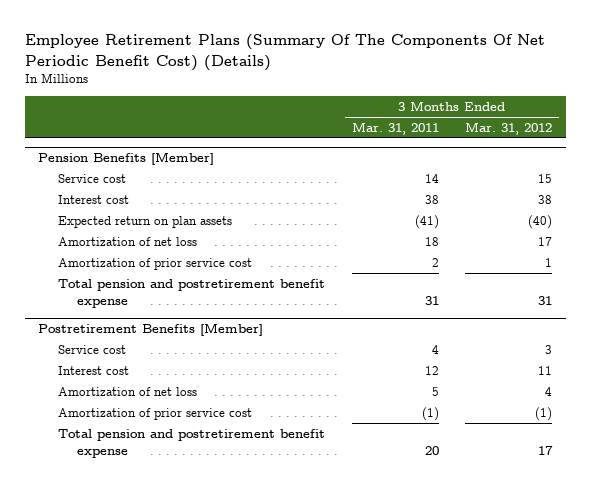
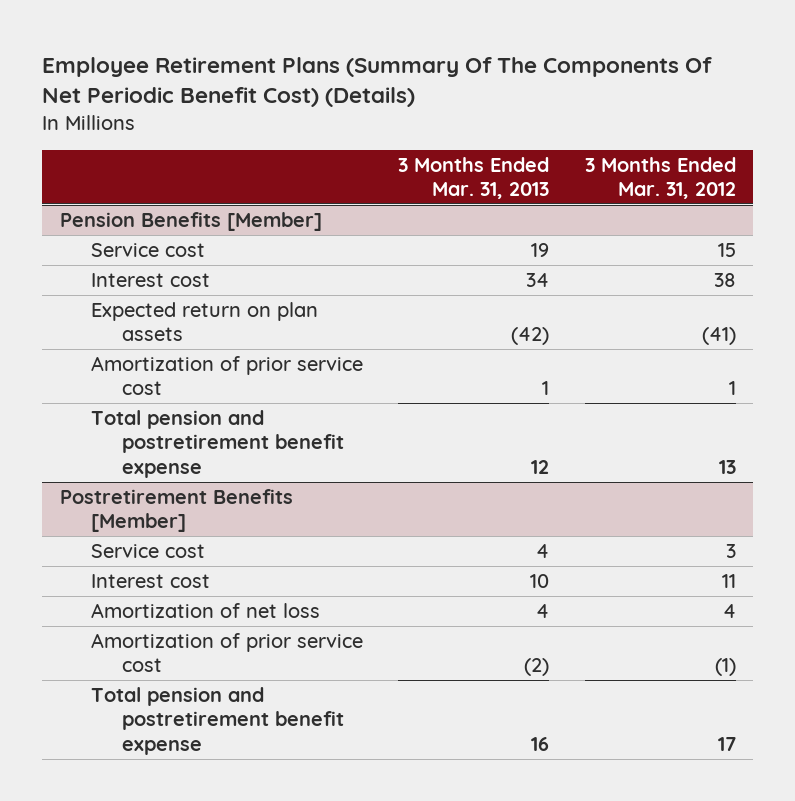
[351,122,439,136] Mar. 31, 2011 -> none
none -> [398,156,550,200] 3 Months Ended Mar. 31, 2013
[57,236,197,246] Amortization of net loss -> none
[528,214,553,229] (40) -> [701,327,736,346] (41)
[538,295,553,305] 31 -> [718,459,736,474] 13

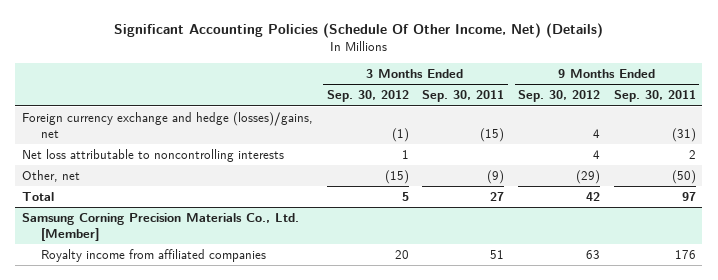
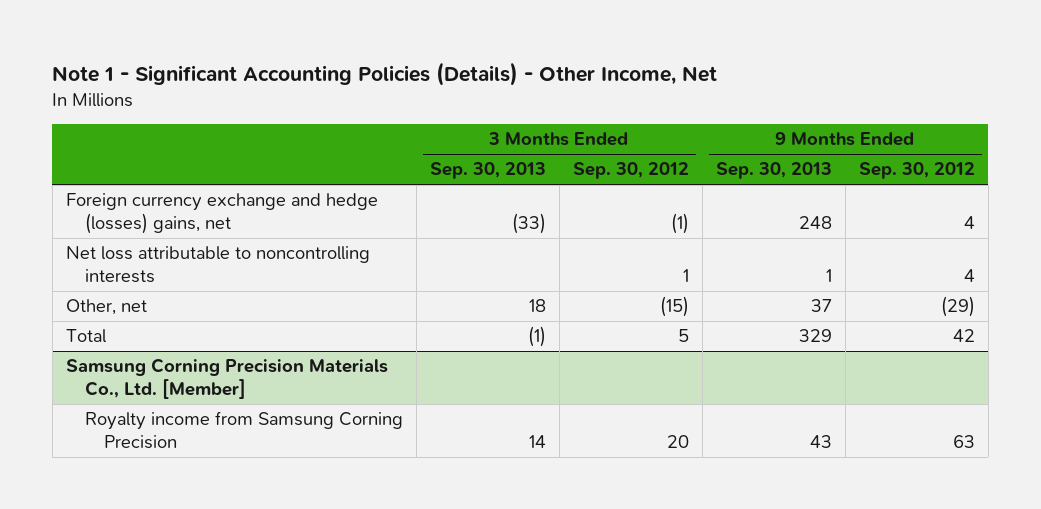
[113,23,603,39] Significant Accounting Policies (Schedule Of Other Income, Net) (Details) -> [52,61,718,86] Note 1 - Significant Accounting Policies (Details) - Other Income, Net
[422,90,505,103] Sep. 30, 2011 -> none
[613,90,696,103] Sep. 30, 2011 -> none
none -> [429,162,546,180] Sep. 30, 2013
none -> [715,162,832,180] Sep. 30, 2013
[21,111,313,138] Foreign currency exchange and hedge (losses)/gains, net -> [65,193,378,234] Foreign currency exchange and hedge (losses) gains, net
[41,248,267,262] Royalty income from affiliated companies -> [84,411,403,449] Royalty income from Samsung Corning Precision

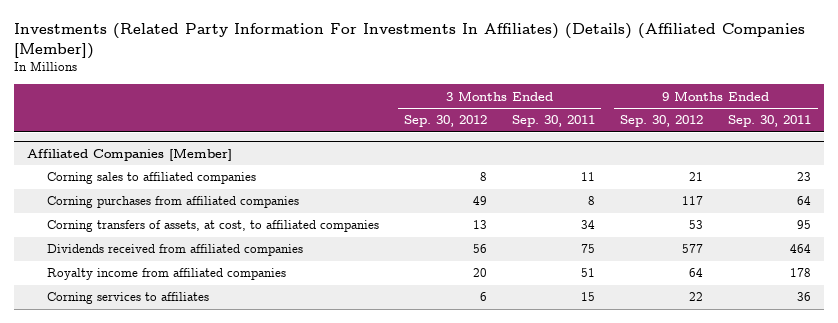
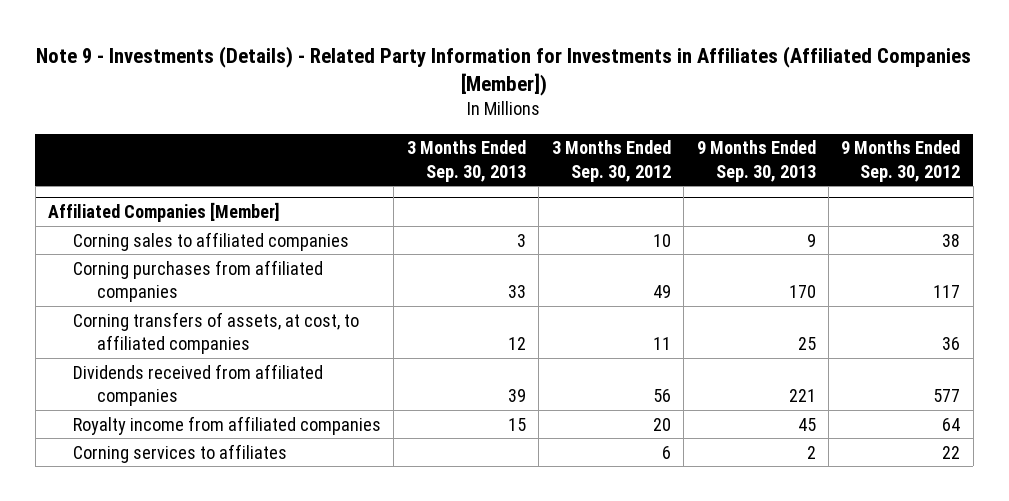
[13,23,805,60] Investments (Related Party Information For Investments In Affiliates) (Details) (Affiliated Companies [Member]) -> [36,46,972,97] Note 9 - Investments (Details) - Related Party Information for Investments in Affiliates (Affiliated Companies [Member])
[512,115,596,128] Sep. 30, 2011 -> none
[728,115,812,128] Sep. 30, 2011 -> none
none -> [406,140,526,182] 3 Months Ended Sep. 30, 2013
none -> [696,140,816,182] 9 Months Ended Sep. 30, 2013
[480,172,488,182] 8 -> [652,233,671,247] 10
[689,172,704,182] 21 -> [942,233,961,247] 38
[473,220,488,230] 13 -> [652,337,671,351] 11
[689,220,704,230] 53 -> [942,337,961,351] 36

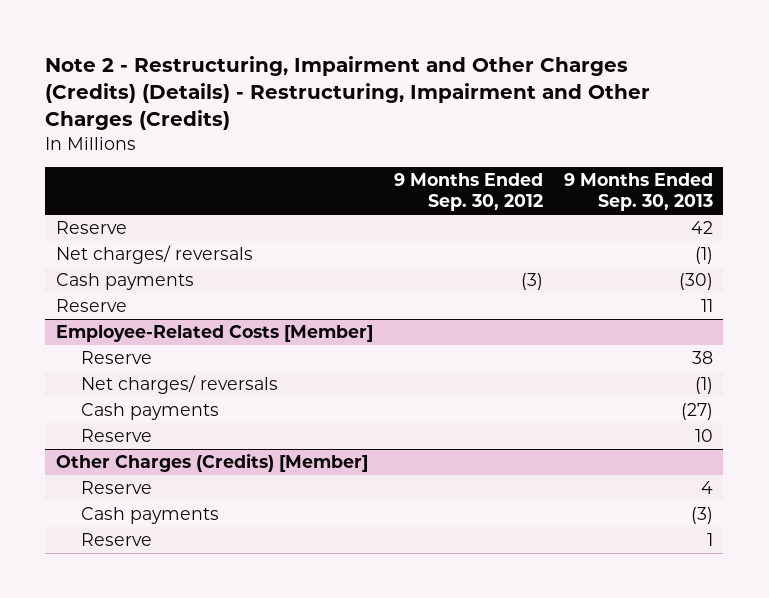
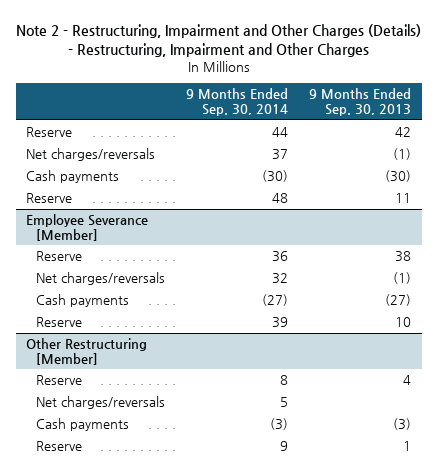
[45,56,651,131] Note 2 - Restructuring, Impairment and Other Charges (Credits) (Details) - Restructuring, Impairment and Other Charges (Credits) -> [15,23,421,58] Note 2 - Restructuring, Impairment and Other Charges (Details) - Restructuring, Impairment and Other Charges
[393,173,543,212] 9 Months Ended Sep. 30, 2012 -> none
none -> [186,88,289,117] 9 Months Ended Sep. 30, 2014
[55,244,253,264] Net charges/ reversals -> [26,148,156,162] Net charges/reversals
[55,324,373,342] Employee-Related Costs [Member] -> none
none -> [26,214,149,241] Employee Severance [Member]
[81,374,279,394] Net charges/ reversals -> [36,272,166,286] Net charges/reversals
[55,452,368,472] Other Charges (Credits) [Member] -> none
none -> [26,338,148,365] Other Restructuring [Member]
none -> [36,396,166,410] Net charges/reversals

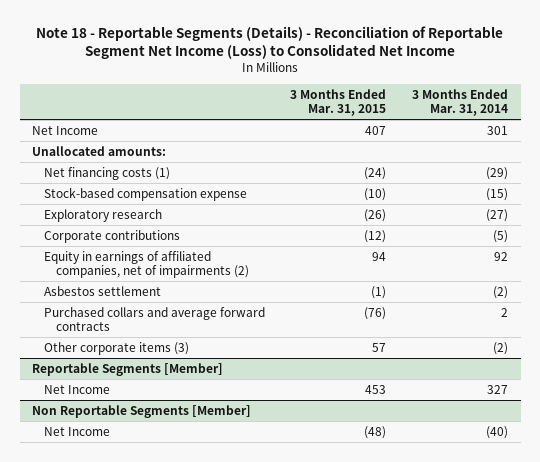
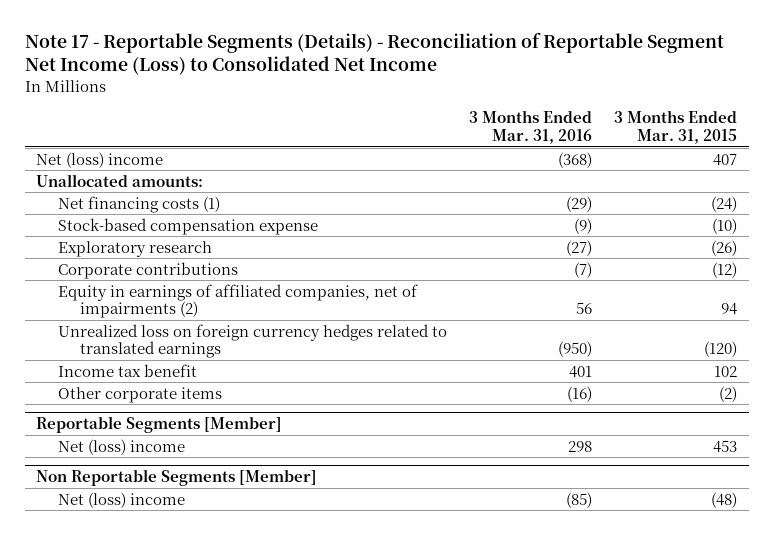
[36,25,504,60] Note 18 - Reportable Segments (Details) - Reconciliation of Reportable Segment Net Income (Loss) to Consolidated Net Income -> [24,31,724,76] Note 17 - Reportable Segments (Details) - Reconciliation of Reportable Segment Net Income (Loss) to Consolidated Net Income
[412,88,509,116] 3 Months Ended Mar. 31, 2014 -> none
none -> [469,110,593,145] 3 Months Ended Mar. 31, 2016
[32,125,99,135] Net Income -> [35,151,163,168] Net (loss) income
[43,285,161,296] Asbestos settlement -> none
[43,306,265,332] Purchased collars and average forward contracts -> none
none -> [57,323,447,359] Unrealized loss on foreign currency hedges related to translated earnings
none -> [57,363,197,377] Income tax benefit
[43,341,189,355] Other corporate items (3) -> [57,386,222,403] Other corporate items
[372,342,387,352] 57 -> [719,385,738,402] (2)
[43,384,110,394] Net Income -> [57,438,185,455] Net (loss) income
[43,426,110,436] Net Income -> [57,491,185,508] Net (loss) income

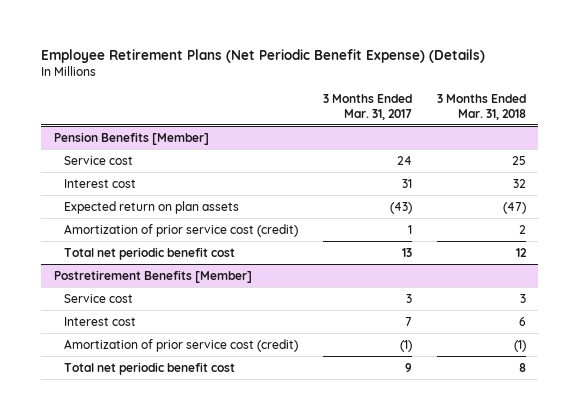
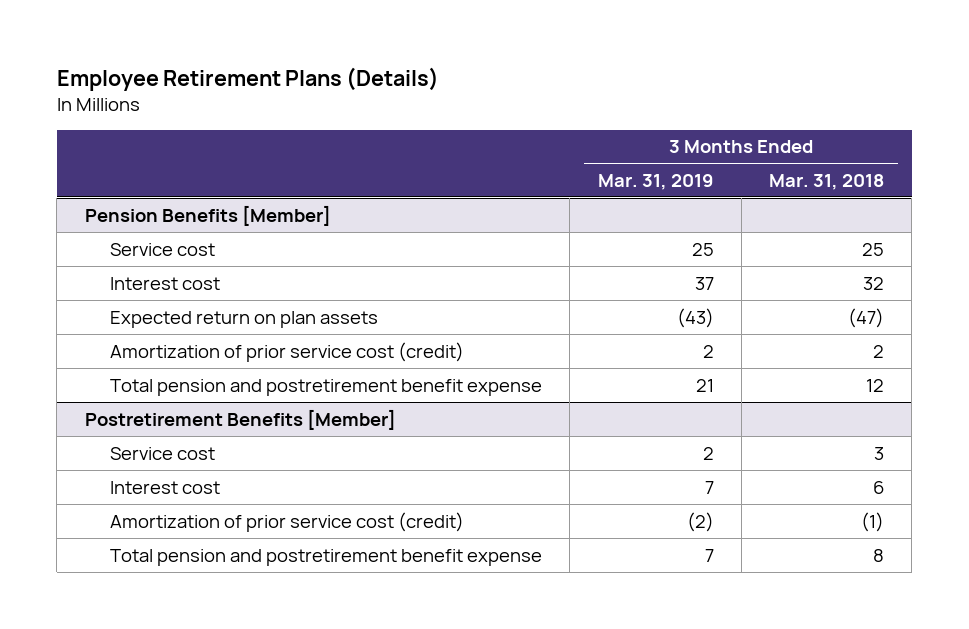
[41,48,486,63] Employee Retirement Plans (Net Periodic Benefit Expense) (Details) -> [56,66,439,91] Employee Retirement Plans (Details)
[323,93,413,120] 3 Months Ended Mar. 31, 2017 -> none
none -> [597,173,714,190] Mar. 31, 2019
[64,246,236,260] Total net periodic benefit cost -> [110,378,543,396] Total pension and postretirement benefit expense
[64,361,236,375] Total net periodic benefit cost -> [110,548,543,566] Total pension and postretirement benefit expense

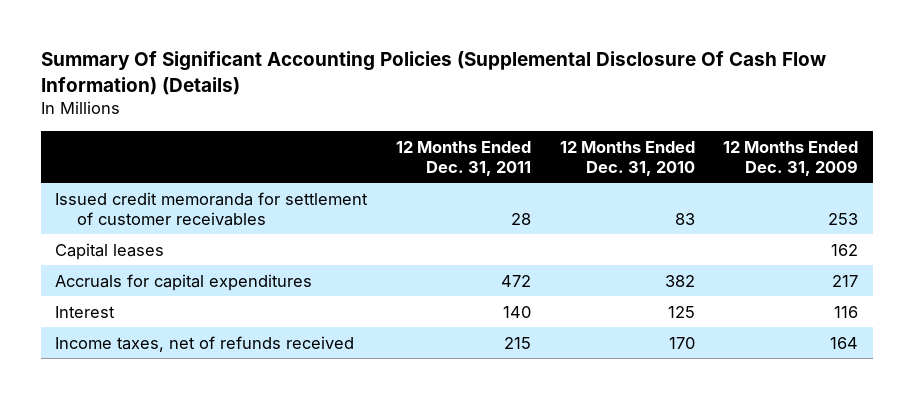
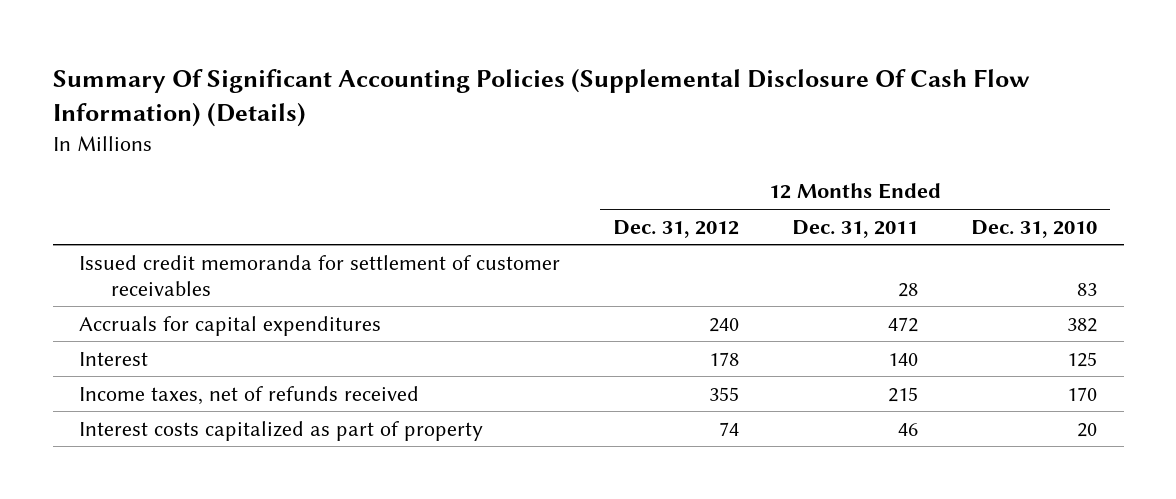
[723,140,859,176] 12 Months Ended Dec. 31, 2009 -> none
none -> [613,219,740,238] Dec. 31, 2012
[55,242,165,260] Capital leases -> none
none -> [79,420,484,441] Interest costs capitalized as part of property

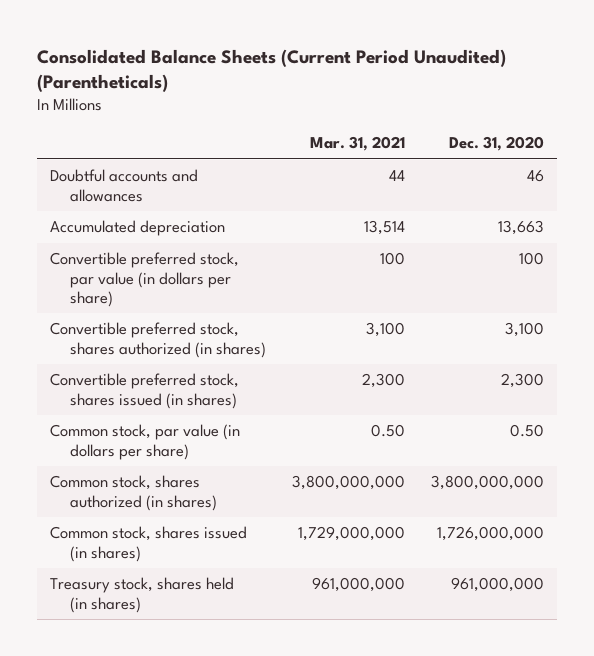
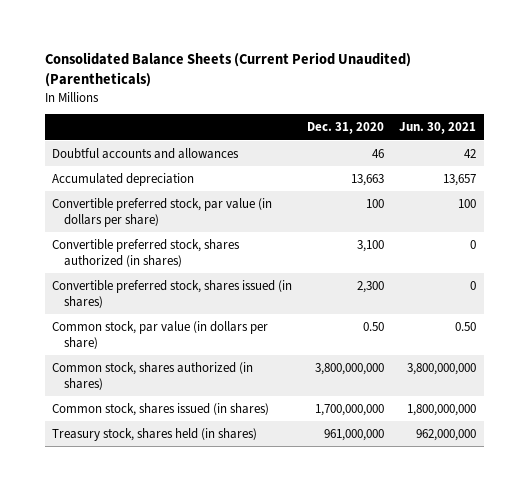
[309,136,405,152] Mar. 31, 2021 -> none
none -> [399,122,477,135] Jun. 30, 2021
[436,526,544,542] 1,726,000,000 -> [315,403,385,416] 1,700,000,000

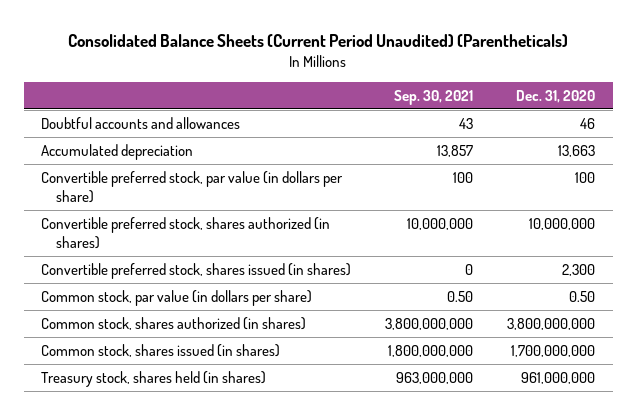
[399,122,477,135] Jun. 30, 2021 -> none
none -> [394,89,474,105] Sep. 30, 2021
[357,239,385,252] 3,100 -> [529,217,596,230] 10,000,000

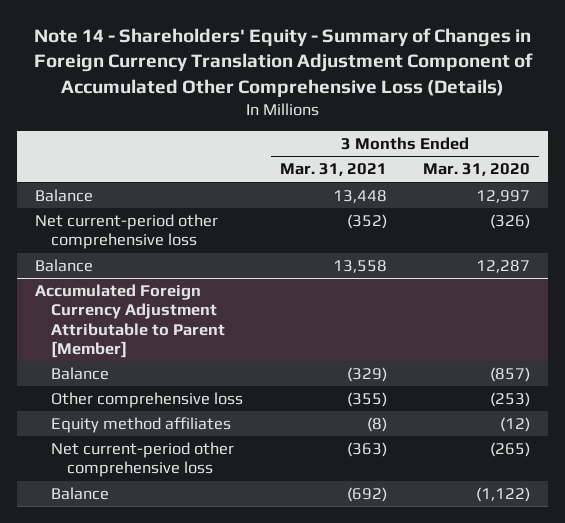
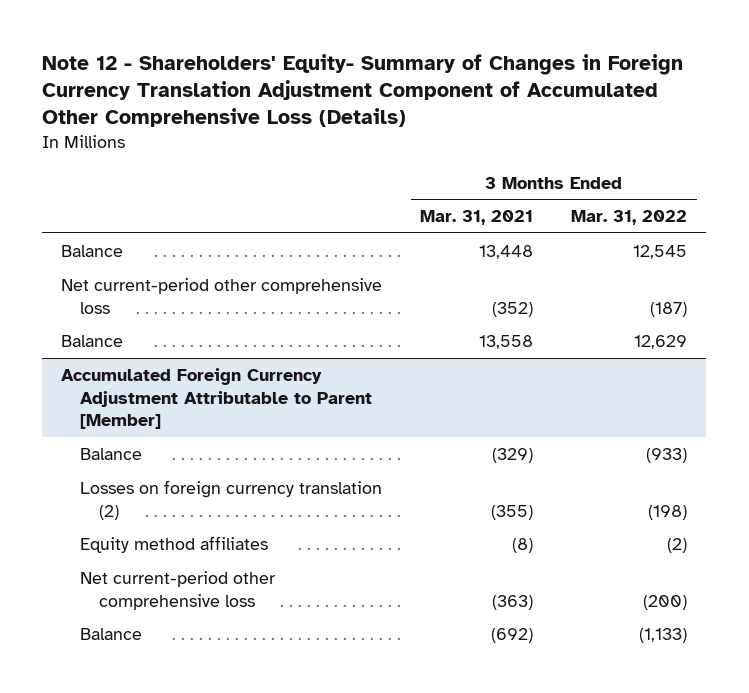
[33,28,533,97] Note 14 - Shareholders' Equity - Summary of Changes in Foreign Currency Translation Adjustment Component of Accumulated Other Comprehensive Loss (Details) -> [42,53,684,128] Note 12 - Shareholders' Equity- Summary of Changes in Foreign Currency Translation Adjustment Component of Accumulated Other Comprehensive Loss (Details)
[423,163,531,177] Mar. 31, 2020 -> none
none -> [571,210,688,226] Mar. 31, 2022
[51,391,244,408] Other comprehensive loss -> [80,479,383,520] Losses on foreign currency translation (2)

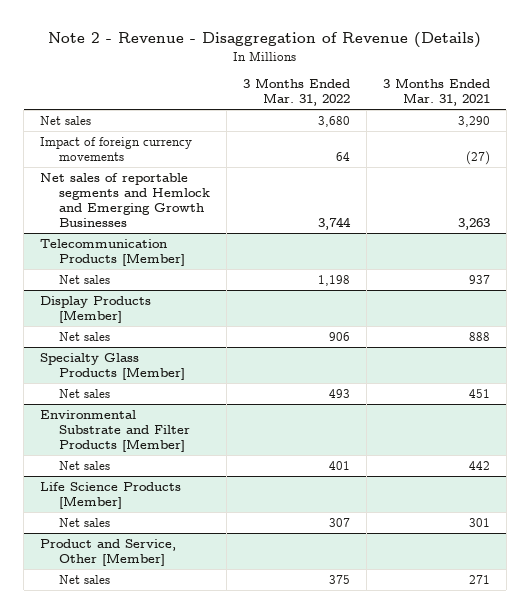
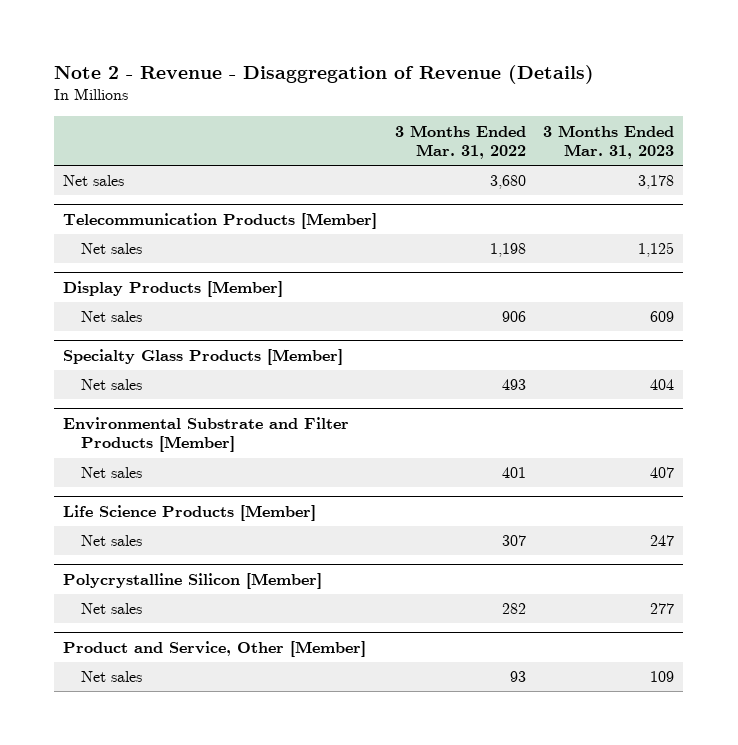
[383,78,491,107] 3 Months Ended Mar. 31, 2021 -> none
none -> [543,124,675,160] 3 Months Ended Mar. 31, 2023
[40,136,193,161] Impact of foreign currency movements -> none
[40,172,211,228] Net sales of reportable segments and Hemlock and Emerging Growth Businesses -> none
none -> [63,572,323,589] Polycrystalline Silicon [Member]
none -> [80,603,142,615] Net sales
[329,574,351,584] 375 -> [509,671,526,683] 93

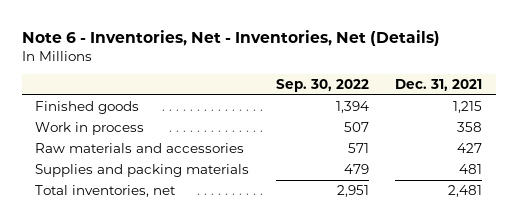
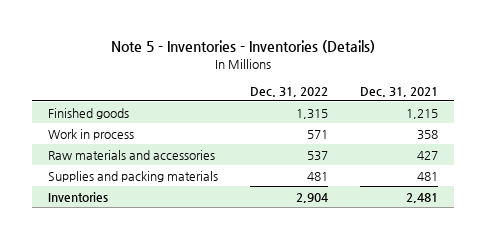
[22,29,441,46] Note 6 - Inventories, Net - Inventories, Net (Details) -> [111,40,376,54] Note 5 - Inventories - Inventories (Details)
[275,79,369,93] Sep. 30, 2022 -> none
none -> [250,86,329,97] Dec. 31, 2022
[35,185,177,198] Total inventories, net -> [48,191,109,202] Inventories

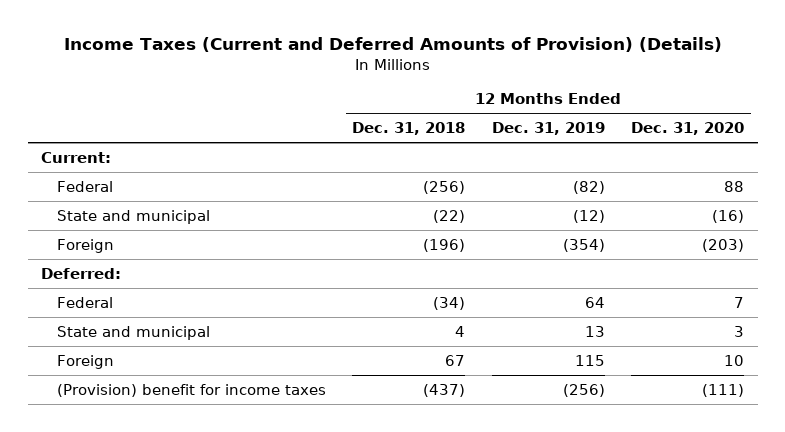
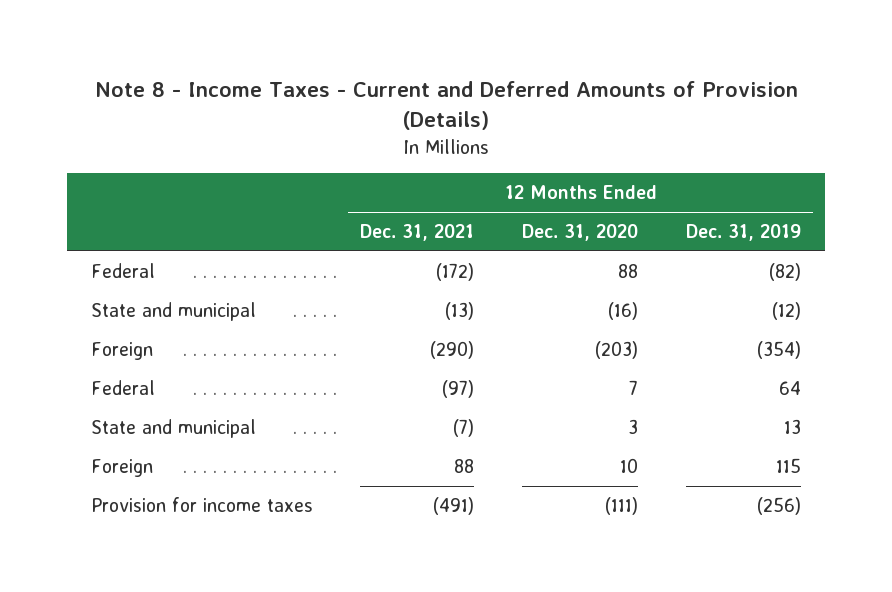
[63,37,722,53] Income Taxes (Current and Deferred Amounts of Provision) (Details) -> [94,81,798,131] Note 8 - Income Taxes - Current and Deferred Amounts of Provision (Details)
[352,122,466,136] Dec. 31, 2018 -> none
none -> [360,224,475,242] Dec. 31, 2021
[40,151,111,163] Current: -> none
[40,267,121,279] Deferred: -> none
[56,383,326,397] (Provision) benefit for income taxes -> [90,496,313,512] Provision for income taxes

